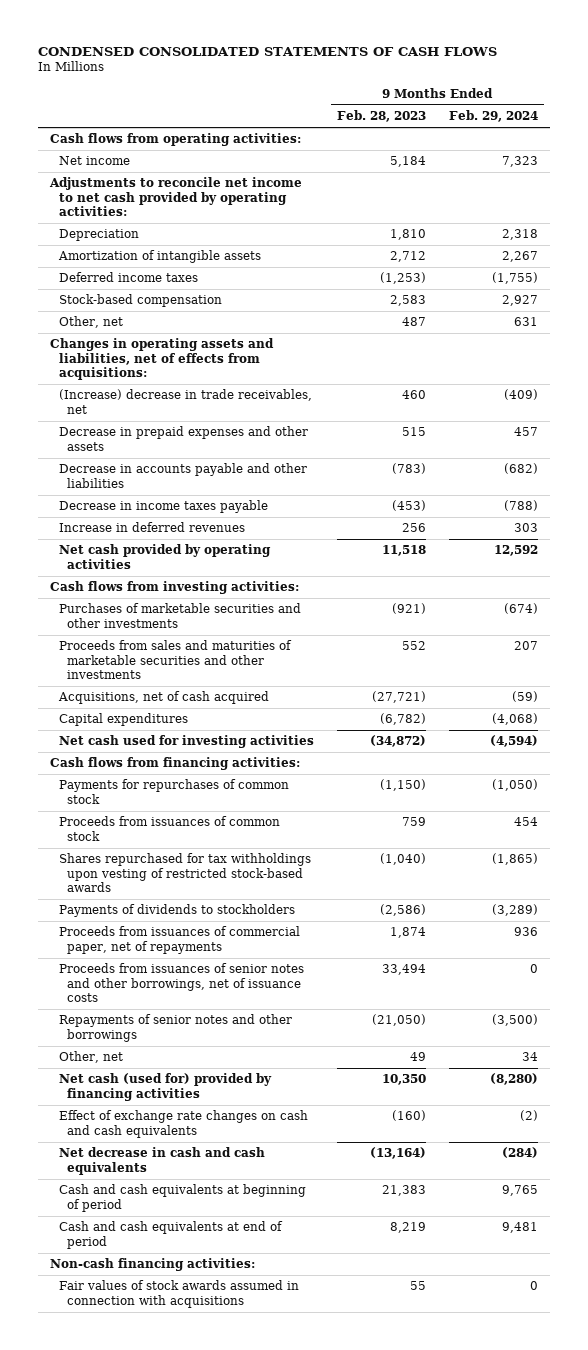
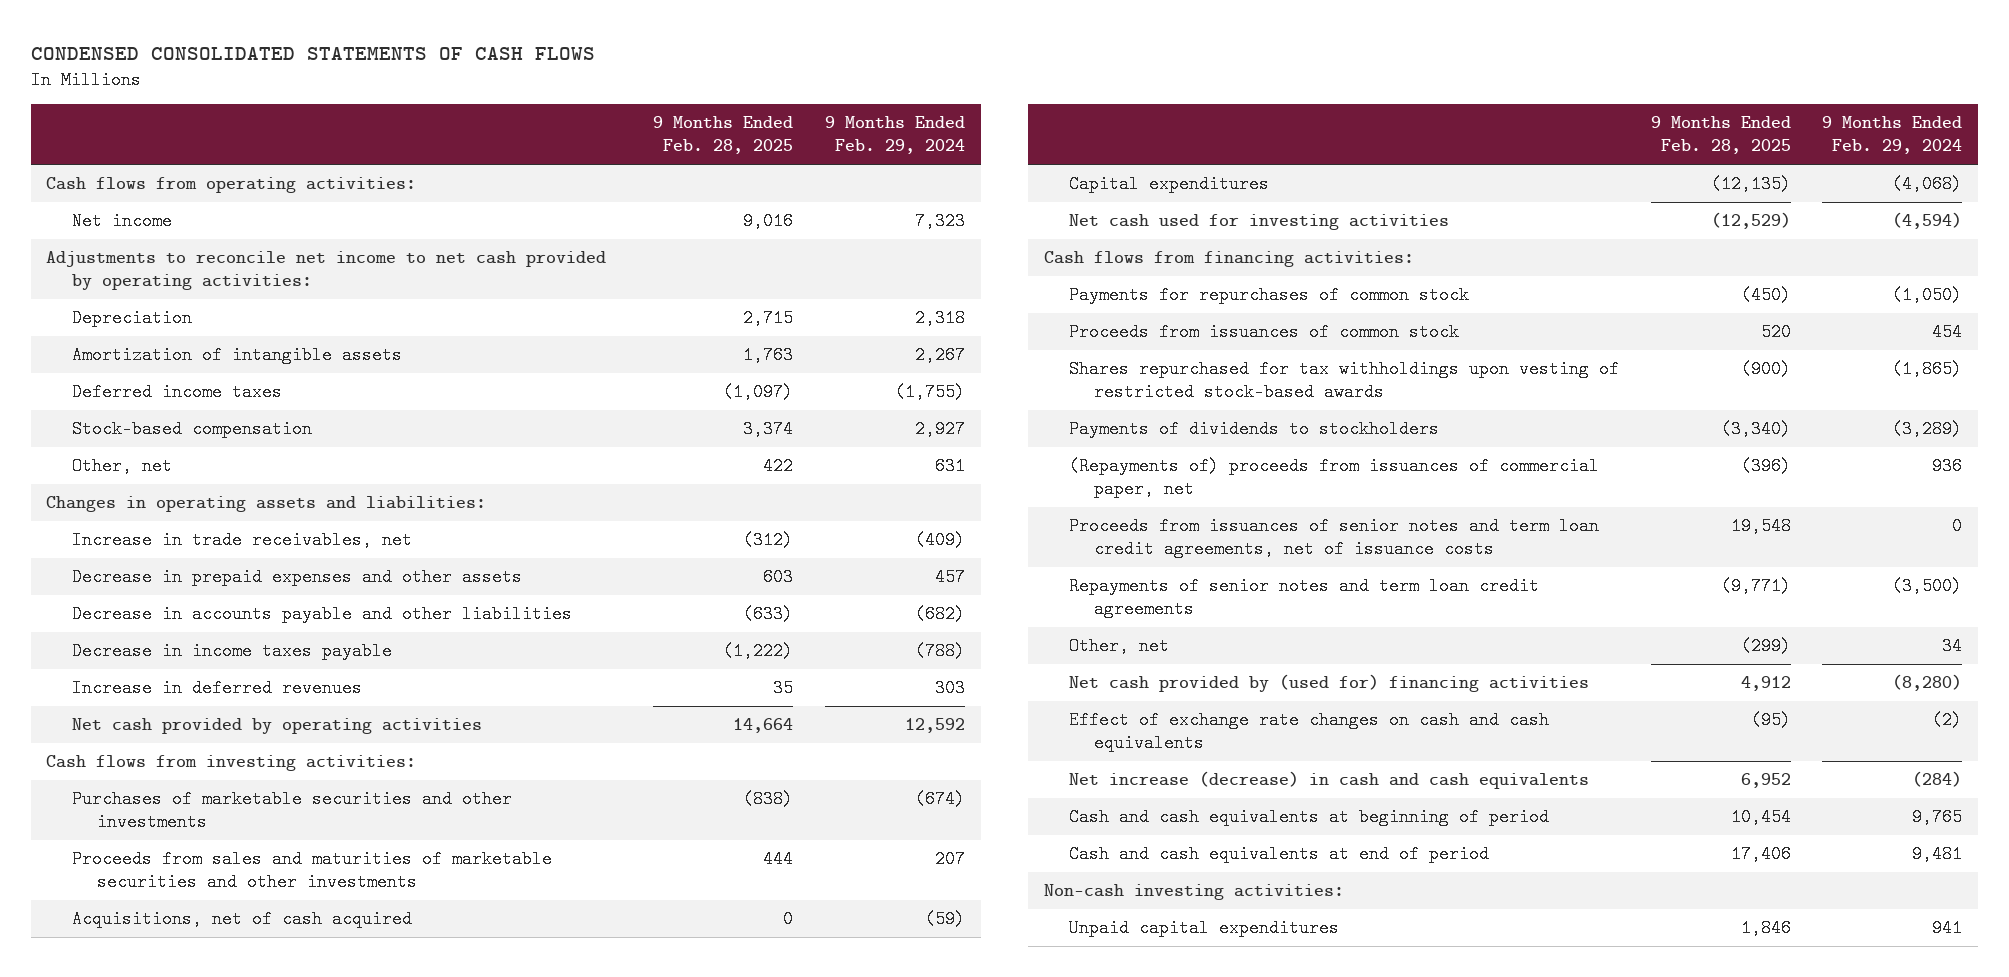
[336,110,426,123] Feb. 28, 2023 -> none
none -> [653,116,794,155] 9 Months Ended Feb. 28, 2025
[49,338,274,381] Changes in operating assets and liabilities, net of effects from acquisitions: -> [46,496,487,513] Changes in operating assets and liabilities:
[58,389,312,414] (Increase) decrease in trade receivables, net -> [71,531,412,550] Increase in trade receivables, net
[58,926,300,954] Proceeds from issuances of commercial paper, net of repayments -> [1068,457,1599,499] (Repayments of) proceeds from issuances of commercial paper, net
[58,963,304,1003] Proceeds from issuances of senior notes and other borrowings, net of issuance costs -> [1068,517,1599,559] Proceeds from issuances of senior notes and term loan credit agreements, net of issuance costs
[58,1014,292,1042] Repayments of senior notes and other borrowings -> [1068,577,1539,619] Repayments of senior notes and term loan credit agreements
[58,1073,272,1101] Net cash (used for) provided by financing activities -> [1068,674,1589,693] Net cash provided by (used for) financing activities
[58,1147,265,1175] Net decrease in cash and cash equivalents -> [1068,771,1589,790] Net increase (decrease) in cash and cash equivalents
[58,1280,299,1308] Fair values of stock awards assumed in connection with acquisitions -> none
[49,1258,255,1272] Non-cash financing activities: -> [1043,884,1344,901] Non-cash investing activities:
none -> [1068,919,1339,938] Unpaid capital expenditures

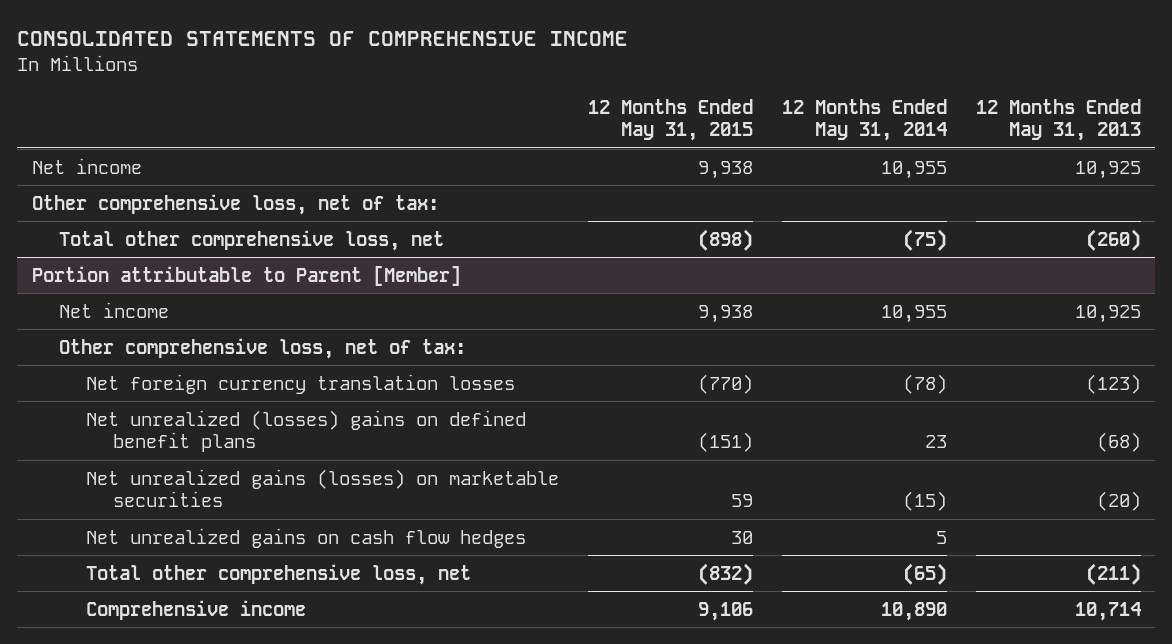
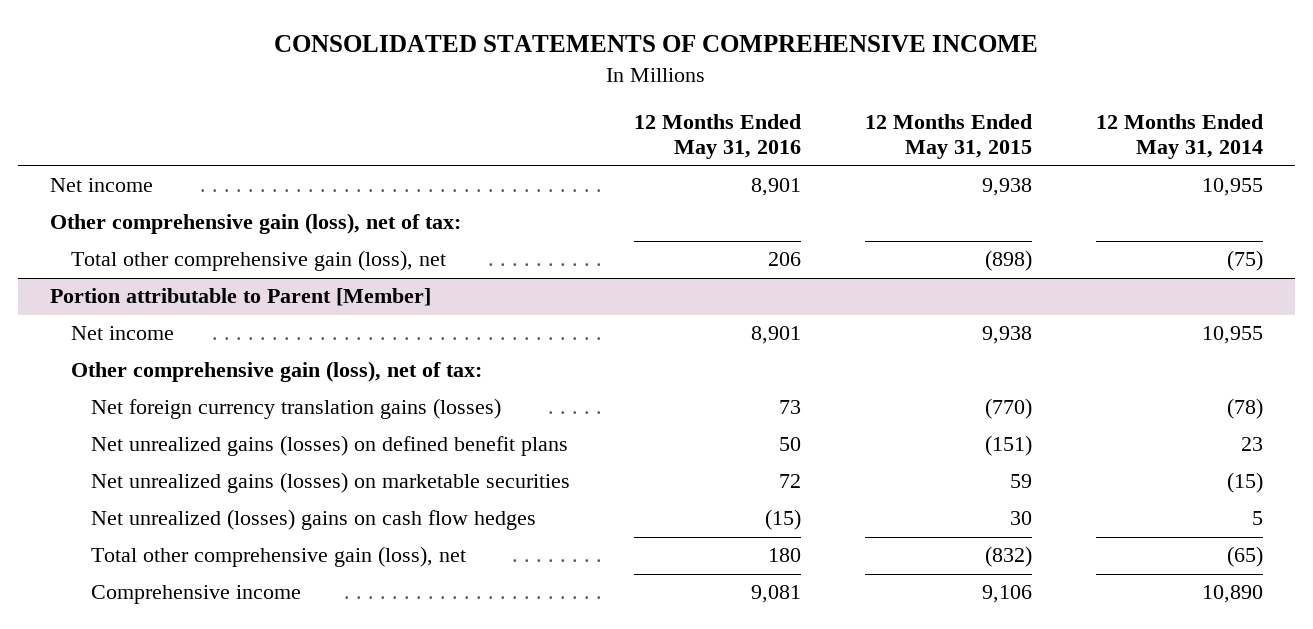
[975,98,1141,141] 12 Months Ended May 31, 2013 -> none
none -> [633,113,801,160] 12 Months Ended May 31, 2016
[31,193,439,215] Other comprehensive loss, net of tax: -> [50,213,462,235] Other comprehensive gain (loss), net of tax:
[59,229,445,251] Total other comprehensive loss, net -> [70,250,446,272] Total other comprehensive gain (loss), net
[59,337,467,359] Other comprehensive loss, net of tax: -> [70,361,482,383] Other comprehensive gain (loss), net of tax:
[86,373,516,394] Net foreign currency translation losses -> [90,398,501,420] Net foreign currency translation gains (losses)
[86,409,527,452] Net unrealized (losses) gains on defined benefit plans -> [90,435,568,457] Net unrealized gains (losses) on defined benefit plans
[86,527,527,548] Net unrealized gains on cash flow hedges -> [90,509,536,531] Net unrealized (losses) gains on cash flow hedges
[86,563,472,585] Total other comprehensive loss, net -> [90,546,466,568] Total other comprehensive gain (loss), net

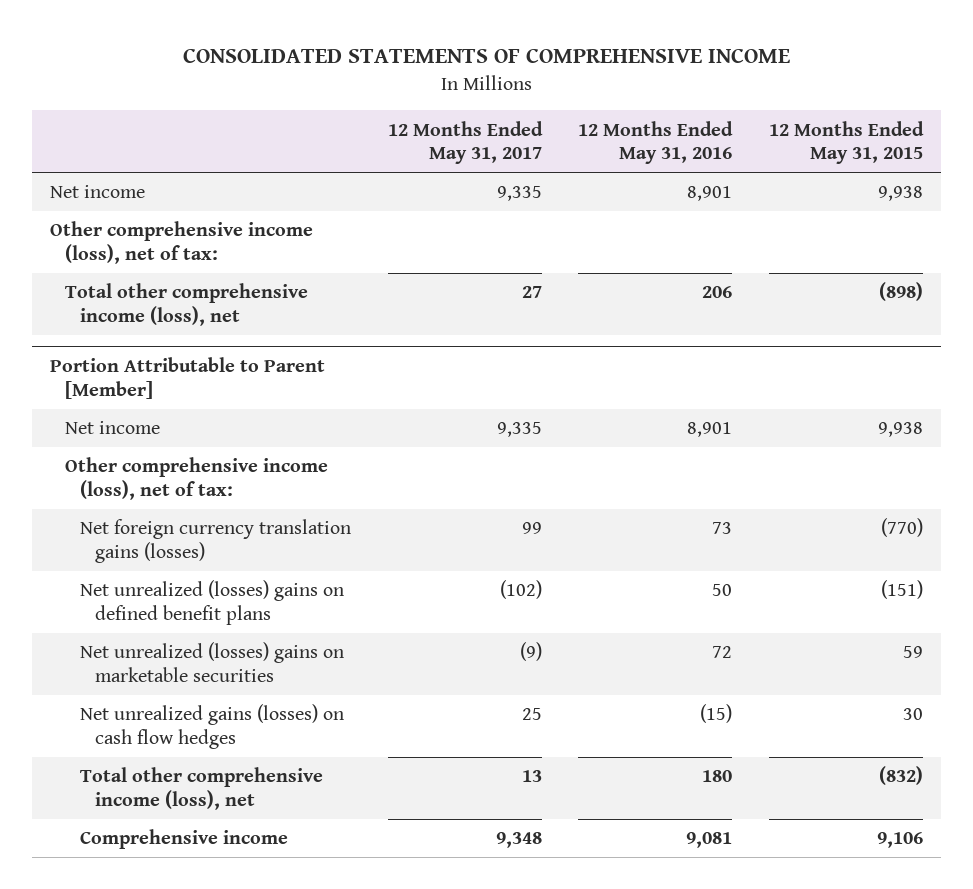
[1095,113,1263,160] 12 Months Ended May 31, 2014 -> none
none -> [387,120,543,165] 12 Months Ended May 31, 2017
[50,213,462,235] Other comprehensive gain (loss), net of tax: -> [50,221,314,264] Other comprehensive income (loss), net of tax:
[70,250,446,272] Total other comprehensive gain (loss), net -> [65,283,309,326] Total other comprehensive income (loss), net
[50,288,432,307] Portion attributable to Parent [Member] -> [50,357,326,399] Portion Attributable to Parent [Member]
[70,361,482,383] Other comprehensive gain (loss), net of tax: -> [65,457,329,500] Other comprehensive income (loss), net of tax:
[90,435,568,457] Net unrealized gains (losses) on defined benefit plans -> [80,580,345,625] Net unrealized (losses) gains on defined benefit plans
[90,472,570,494] Net unrealized gains (losses) on marketable securities -> [80,642,345,682] Net unrealized (losses) gains on marketable securities
[90,509,536,531] Net unrealized (losses) gains on cash flow hedges -> [80,704,345,749] Net unrealized gains (losses) on cash flow hedges
[90,546,466,568] Total other comprehensive gain (loss), net -> [80,767,324,810] Total other comprehensive income (loss), net

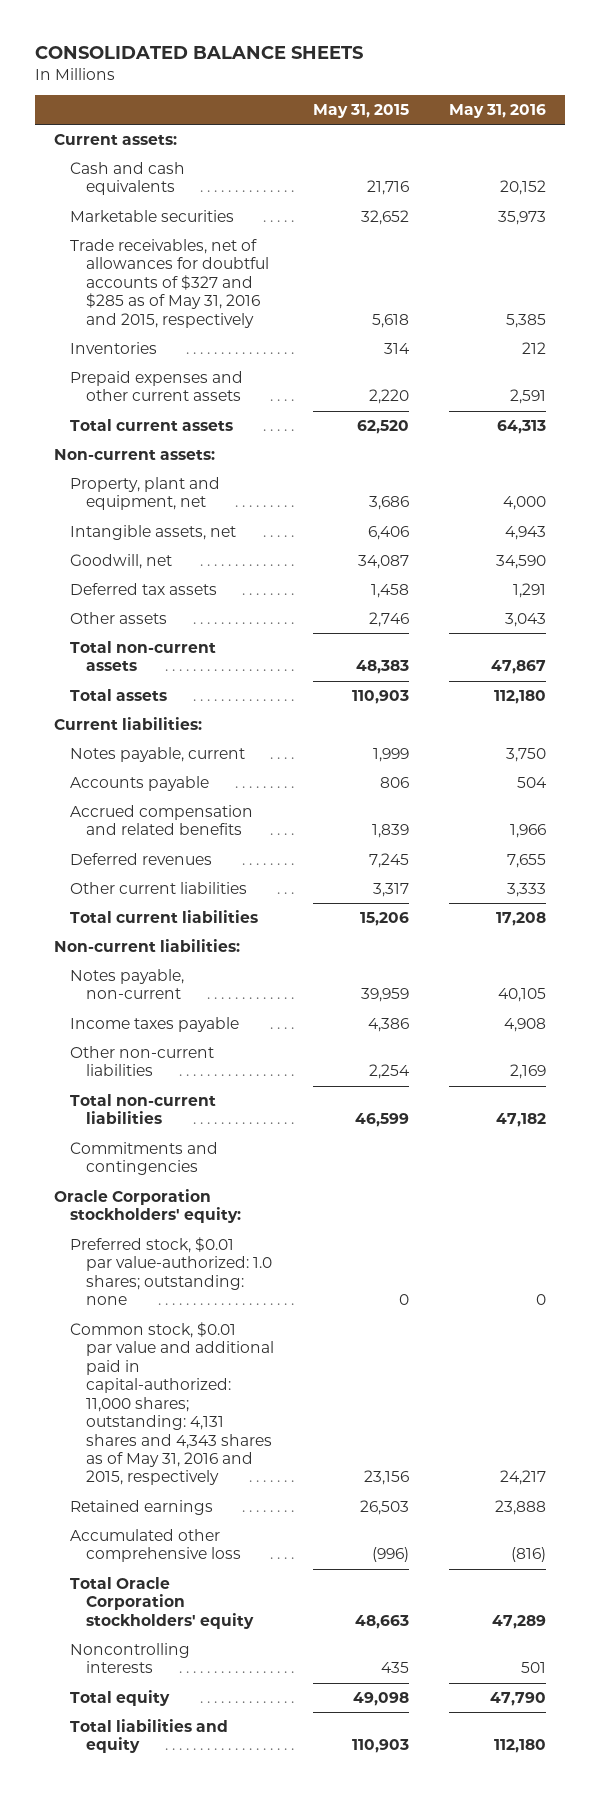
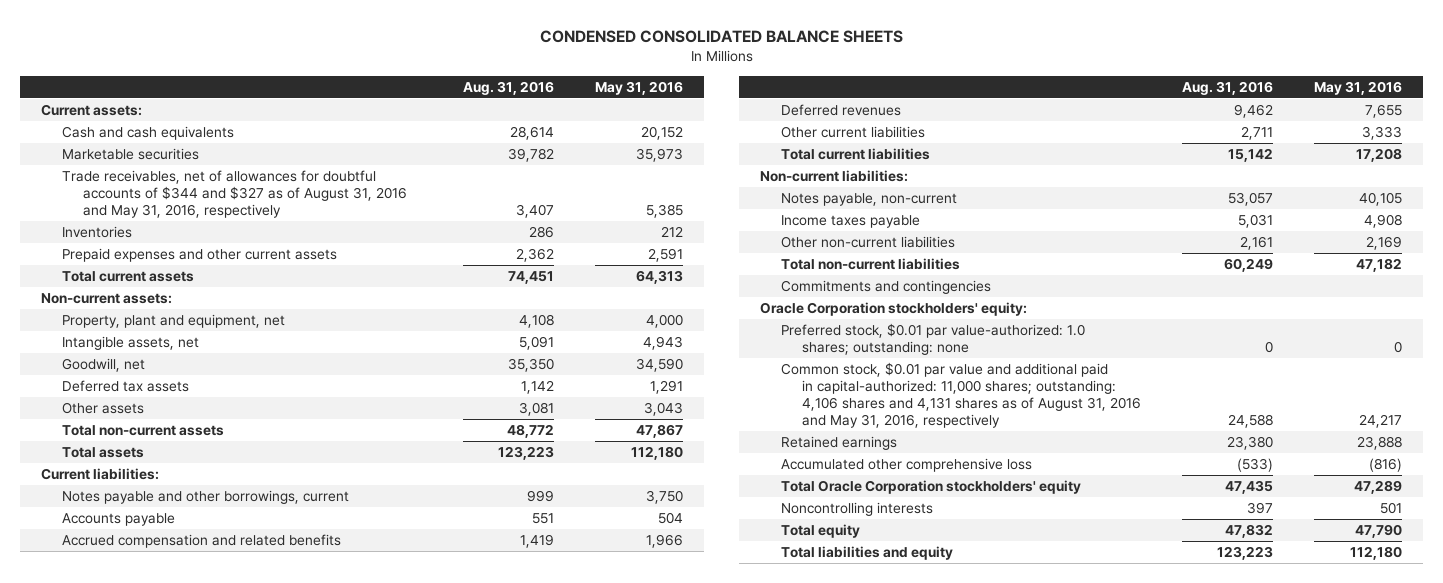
[34,45,363,59] CONSOLIDATED BALANCE SHEETS -> [539,30,903,44] CONDENSED CONSOLIDATED BALANCE SHEETS
[313,104,410,119] May 31, 2015 -> none
none -> [463,80,555,95] Aug. 31, 2016
[70,239,269,328] Trade receivables, net of allowances for doubtful accounts of $327 and $285 as of May 31, 2016 and 2015, respectively -> [62,170,408,219] Trade receivables, net of allowances for doubtful accounts of $344 and $327 as of August 31, 2016 and May 31, 2016, respectively
[70,747,246,763] Notes payable, current -> [62,490,350,505] Notes payable and other borrowings, current
[70,1322,274,1486] Common stock, $0.01 par value and additional paid in capital-authorized: 11,000 shares; outstanding: 4,131 shares and 4,343 shares as of May 31, 2016 and 2015, respectively -> [780,362,1142,429] Common stock, $0.01 par value and additional paid in capital-authorized: 11,000 shares; outstanding: 4,106 shares and 4,131 shares as of August 31, 2016 and May 31, 2016, respectively

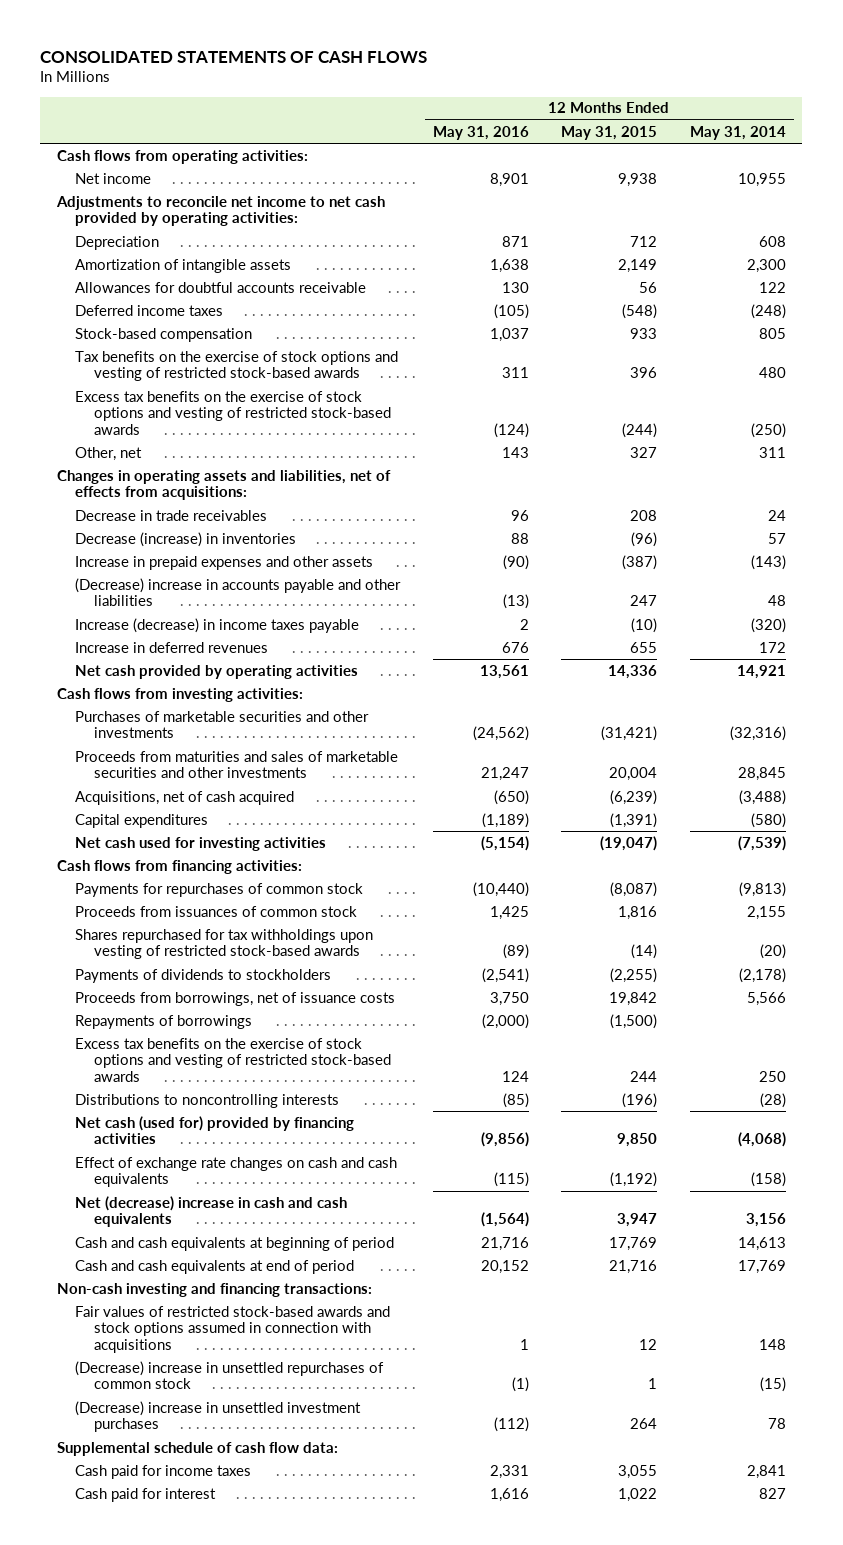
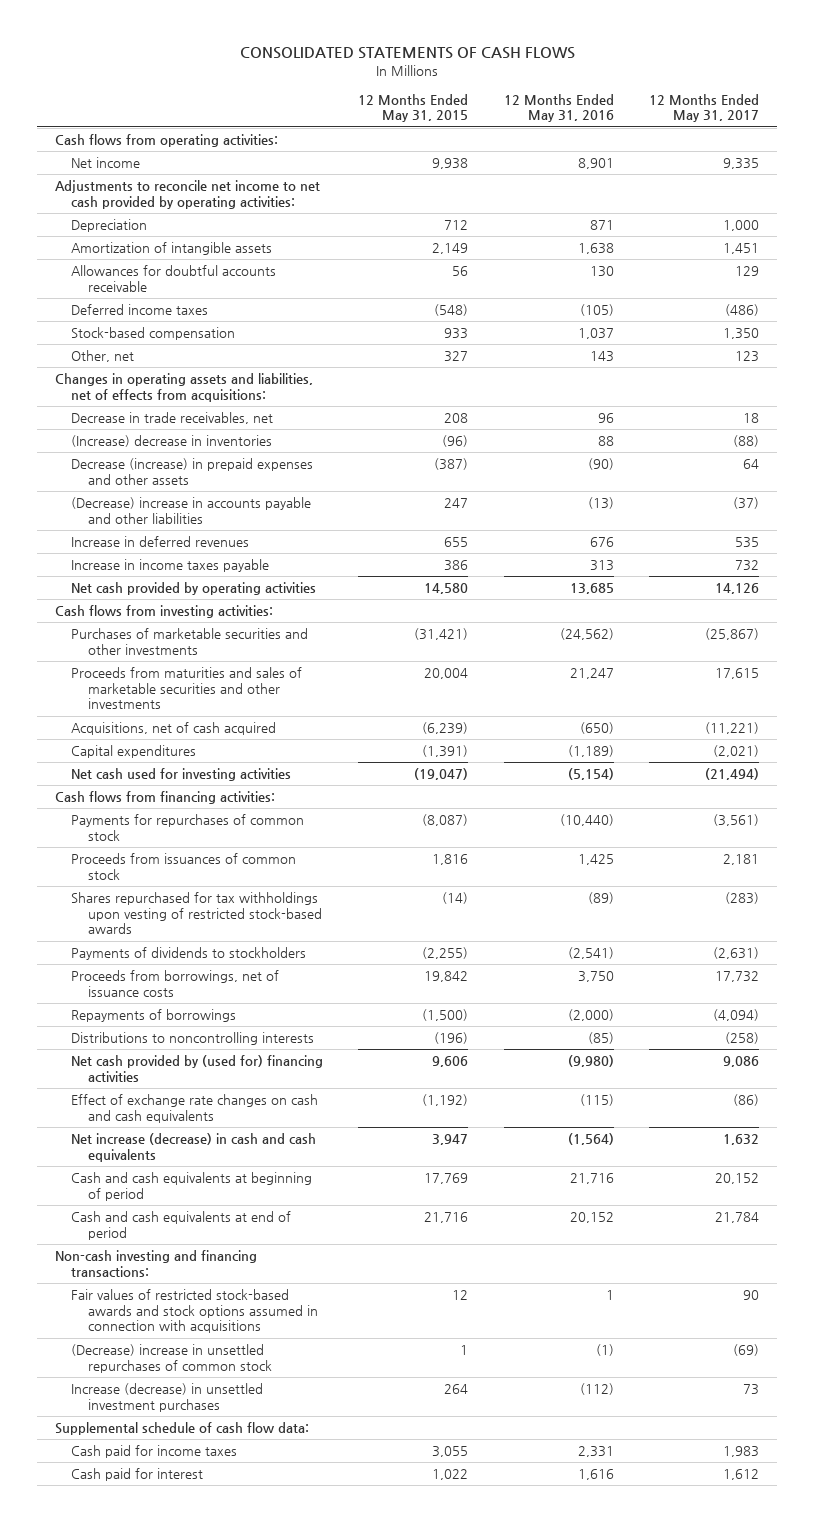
[689,125,786,140] May 31, 2014 -> none
none -> [648,93,759,123] 12 Months Ended May 31, 2017
[75,350,399,382] Tax benefits on the exercise of stock options and vesting of restricted stock-based awards -> none
[75,390,391,435] Excess tax benefits on the exercise of stock options and vesting of restricted stock-based awards -> none
[75,509,268,521] Decrease in trade receivables -> [71,412,274,425] Decrease in trade receivables, net
[75,531,297,547] Decrease (increase) in inventories -> [71,435,273,448] (Increase) decrease in inventories
[75,555,374,570] Increase in prepaid expenses and other assets -> [71,458,314,485] Decrease (increase) in prepaid expenses and other assets
[75,617,360,633] Increase (decrease) in income taxes payable -> none
none -> [71,559,270,573] Increase in income taxes payable
[479,664,529,679] 13,561 -> [569,583,614,595] 13,685
[608,664,658,679] 14,336 -> [424,583,469,595] 14,580
[75,1037,391,1082] Excess tax benefits on the exercise of stock options and vesting of restricted stock-based awards -> none
[75,1115,355,1145] Net cash (used for) provided by financing activities -> [71,1055,324,1082] Net cash provided by (used for) financing activities
[480,1132,529,1148] (9,856) -> [567,1055,614,1068] (9,980)
[617,1133,658,1148] 9,850 -> [432,1056,469,1068] 9,606
[75,1195,348,1228] Net (decrease) increase in cash and cash equivalents -> [71,1133,317,1162] Net increase (decrease) in cash and cash equivalents
[75,1400,362,1433] (Decrease) increase in unsettled investment purchases -> [71,1383,264,1412] Increase (decrease) in unsettled investment purchases

